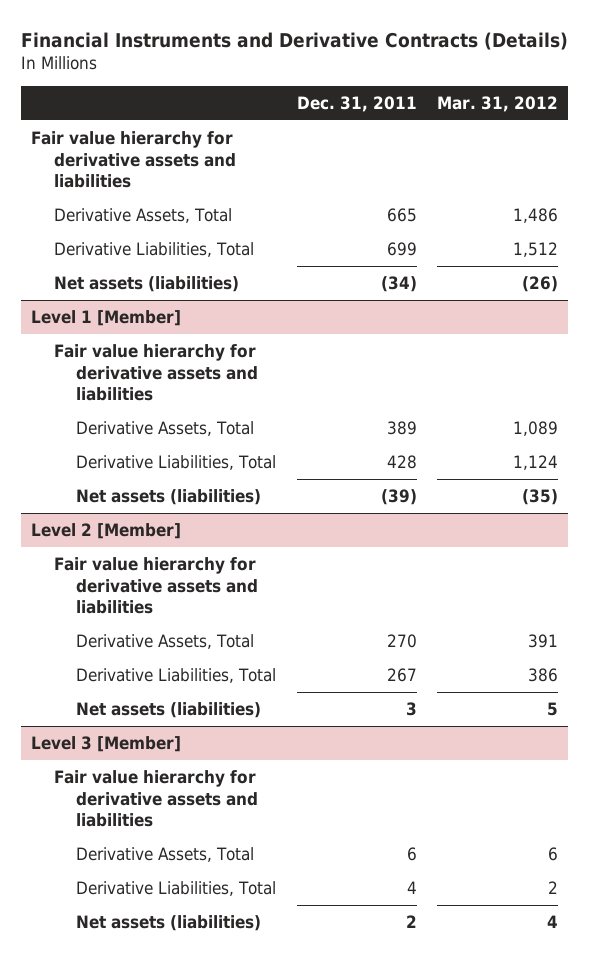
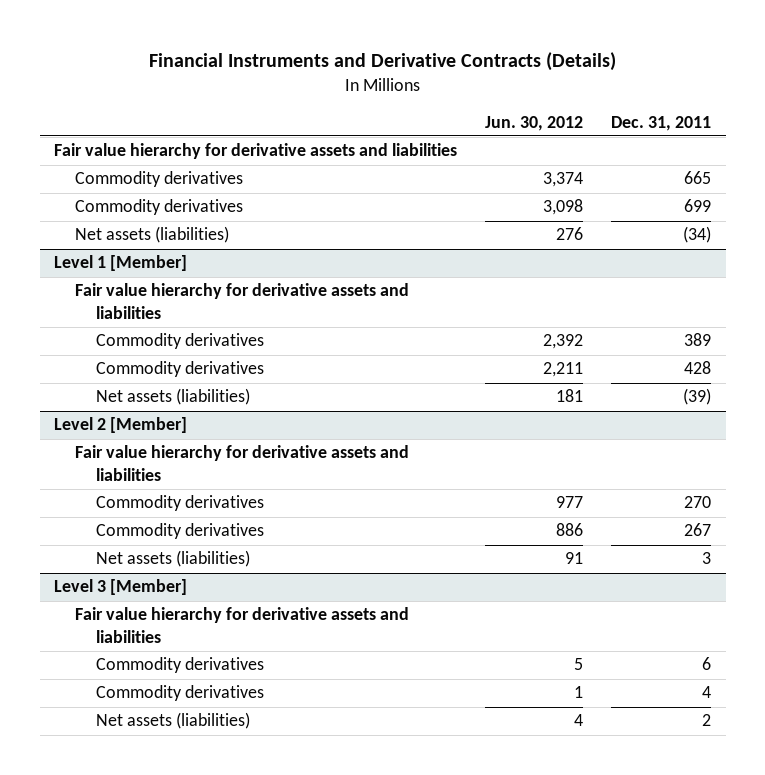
[437,96,559,113] Mar. 31, 2012 -> none
none -> [485,115,584,131] Jun. 30, 2012
[53,207,232,223] Derivative Assets, Total -> [75,171,244,188] Commodity derivatives
[53,241,254,257] Derivative Liabilities, Total -> [75,199,244,216] Commodity derivatives
[76,420,255,436] Derivative Assets, Total -> [96,333,265,350] Commodity derivatives
[76,454,277,470] Derivative Liabilities, Total -> [96,361,265,378] Commodity derivatives
[76,633,255,649] Derivative Assets, Total -> [96,495,265,512] Commodity derivatives
[76,667,277,683] Derivative Liabilities, Total -> [96,523,265,540] Commodity derivatives
[76,846,255,862] Derivative Assets, Total -> [96,657,265,674] Commodity derivatives
[76,880,277,896] Derivative Liabilities, Total -> [96,685,265,702] Commodity derivatives

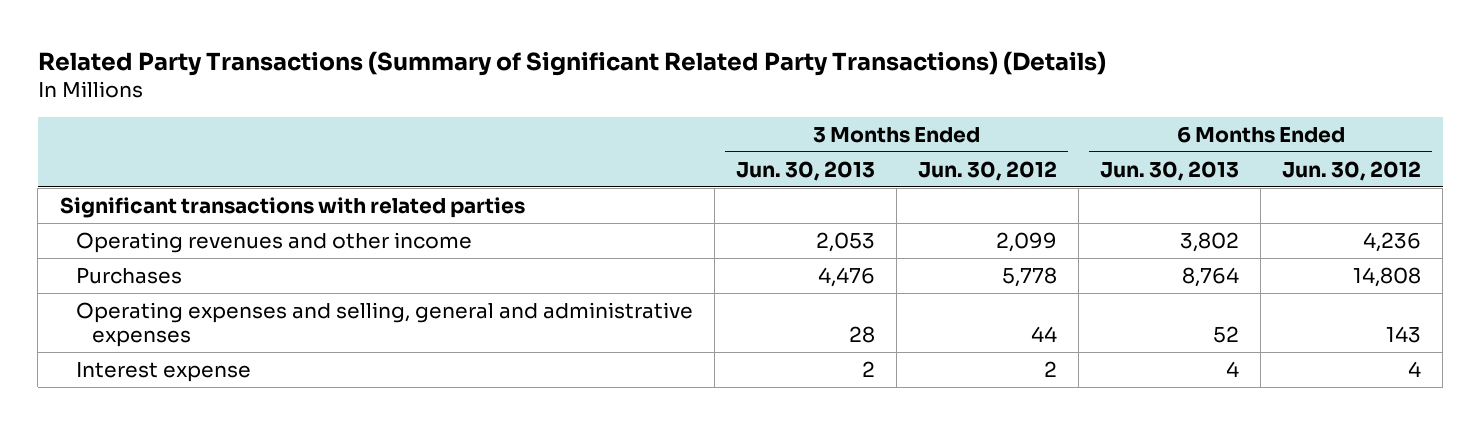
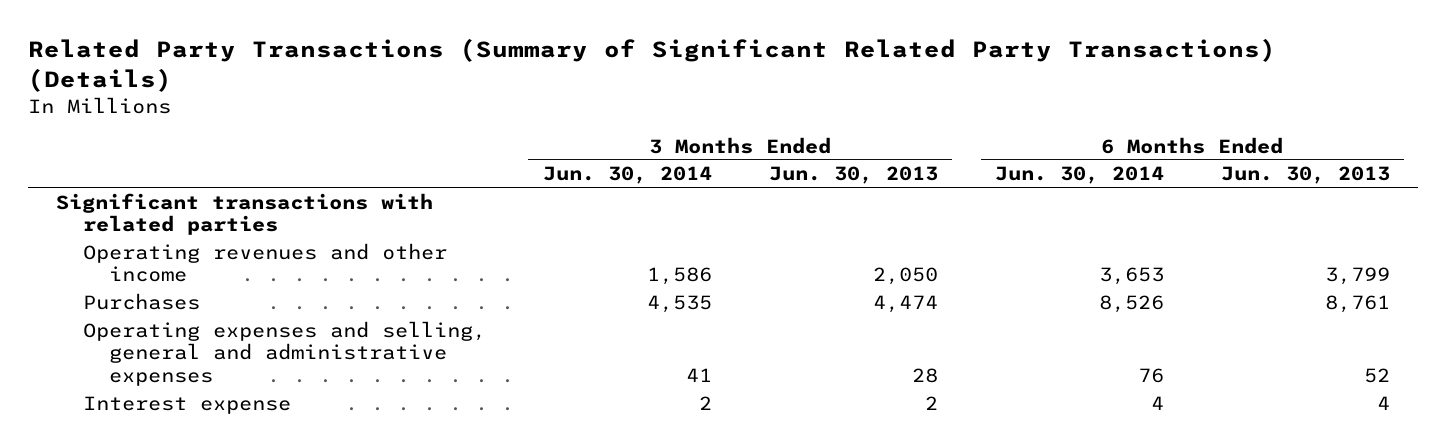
[918,160,1058,181] Jun. 30, 2012 -> none
[1282,160,1422,181] Jun. 30, 2012 -> none
none -> [542,166,712,185] Jun. 30, 2014
none -> [994,166,1164,185] Jun. 30, 2014
[815,231,875,252] 2,053 -> [872,267,938,286] 2,050
[1180,231,1240,252] 3,802 -> [1324,267,1390,286] 3,799
[817,266,875,287] 4,476 -> [872,294,938,313] 4,474
[1182,266,1240,287] 8,764 -> [1324,294,1390,313] 8,761

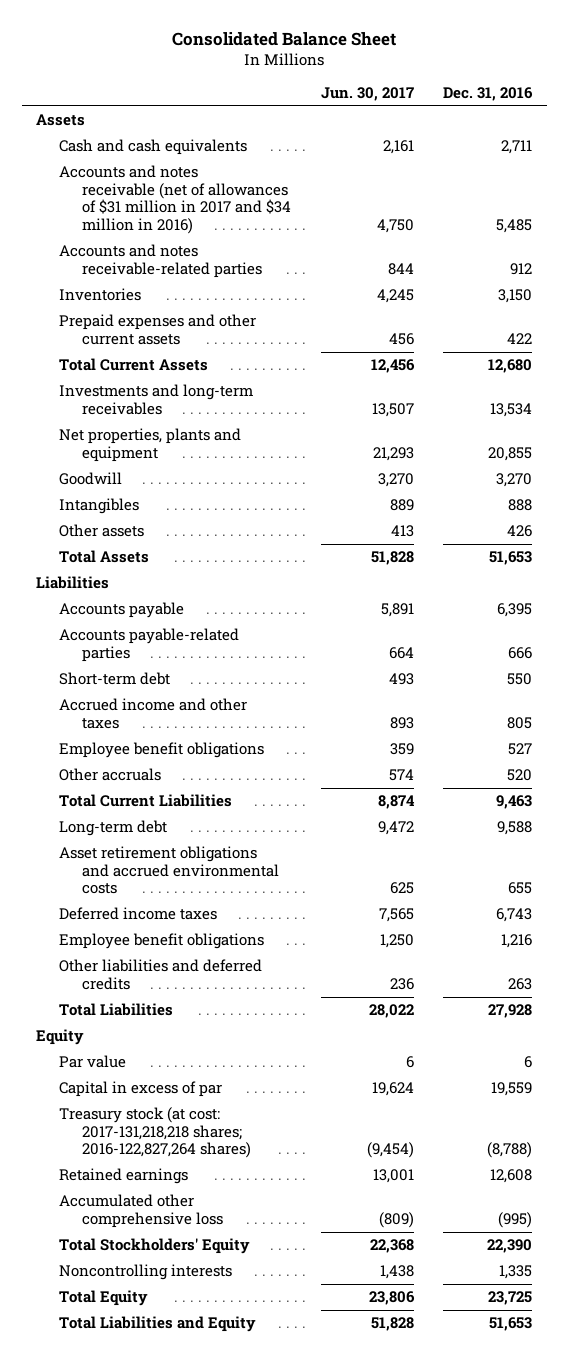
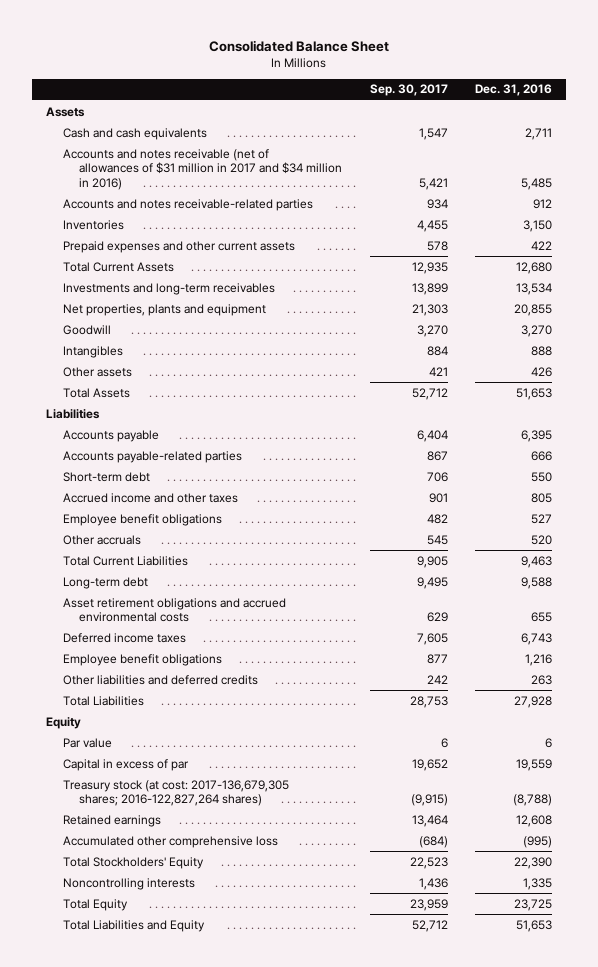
[320,87,414,102] Jun. 30, 2017 -> none
none -> [369,84,448,97] Sep. 30, 2017
[59,1107,251,1159] Treasury stock (at cost: 2017-131,218,218 shares; 2016-122,827,264 shares) -> [62,779,289,807] Treasury stock (at cost: 2017-136,679,305 shares; 2016-122,827,264 shares)

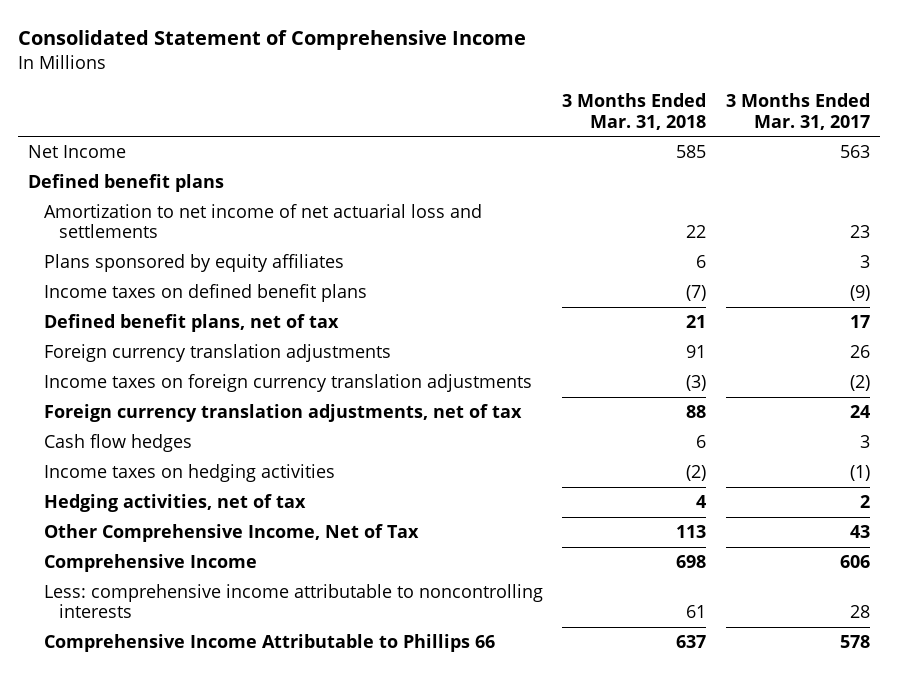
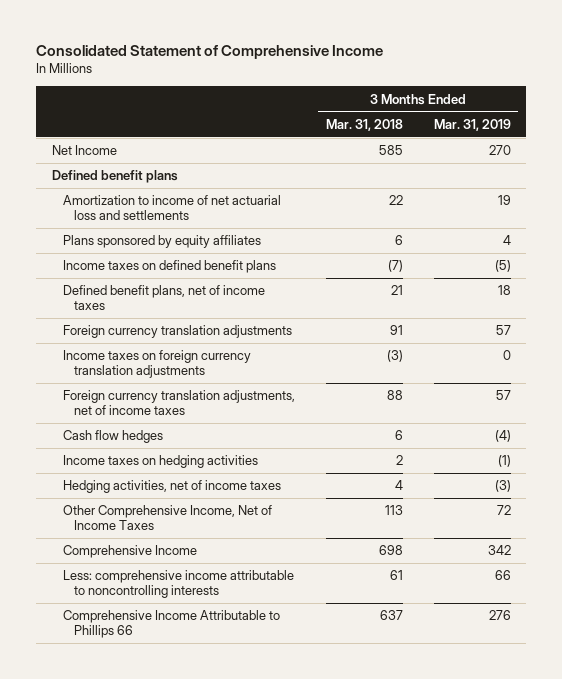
[725,93,870,130] 3 Months Ended Mar. 31, 2017 -> none
none -> [433,118,511,131] Mar. 31, 2019
[43,204,482,239] Amortization to net income of net actuarial loss and settlements -> [62,195,281,221] Amortization to income of net actuarial loss and settlements
[43,314,339,333] Defined benefit plans, net of tax -> [62,285,265,311] Defined benefit plans, net of income taxes
[43,404,522,423] Foreign currency translation adjustments, net of tax -> [62,390,295,416] Foreign currency translation adjustments, net of income taxes
[686,465,707,482] (2) -> [395,455,403,466] 2
[43,494,306,513] Hedging activities, net of tax -> [62,480,281,494] Hedging activities, net of income taxes
[43,524,419,543] Other Comprehensive Income, Net of Tax -> [62,505,272,531] Other Comprehensive Income, Net of Income Taxes

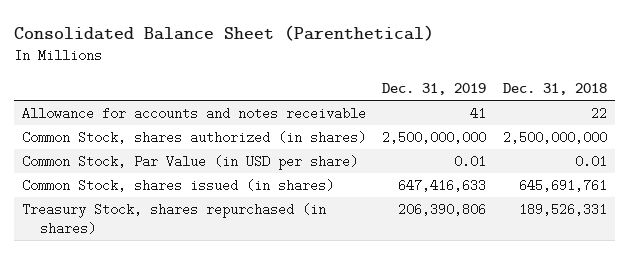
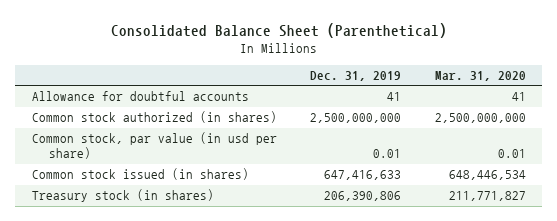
[502,82,607,95] Dec. 31, 2018 -> none
none -> [434,71,526,82] Mar. 31, 2020
[22,106,367,120] Allowance for accounts and notes receivable -> [31,91,249,102] Allowance for doubtful accounts
[22,130,367,144] Common Stock, shares authorized (in shares) -> [31,111,277,124] Common stock authorized (in shares)
[22,154,359,170] Common Stock, Par Value (in USD per share) -> [31,132,277,160] Common stock, par value (in usd per share)
[22,178,335,192] Common Stock, shares issued (in shares) -> [31,168,249,181] Common stock issued (in shares)
[22,202,327,235] Treasury Stock, shares repurchased (in shares) -> [31,189,214,203] Treasury stock (in shares)

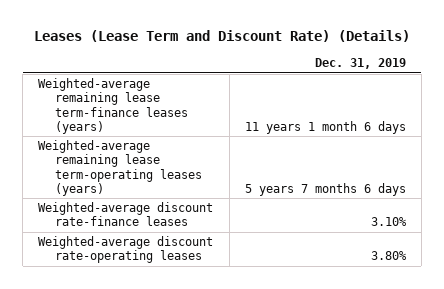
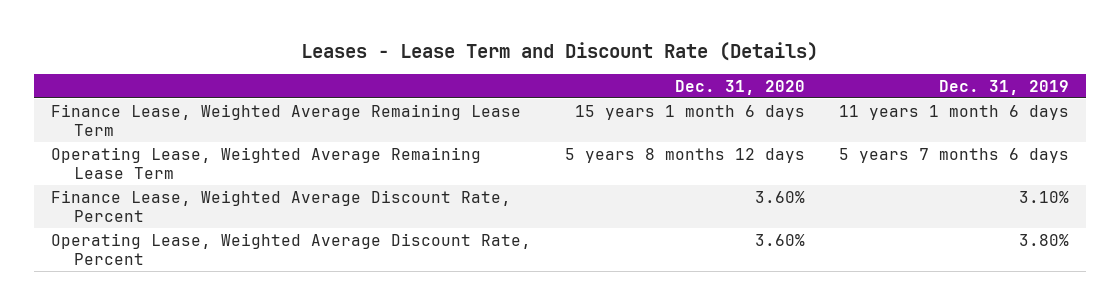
[34,30,411,43] Leases (Lease Term and Discount Rate) (Details) -> [300,42,818,62] Leases - Lease Term and Discount Rate (Details)
none -> [674,79,805,95] Dec. 31, 2020
[38,78,188,134] Weighted-average remaining lease term-finance leases (years) -> [50,103,521,136] Finance Lease, Weighted Average Remaining Lease Term
[38,140,202,196] Weighted-average remaining lease term-operating leases (years) -> [50,146,481,179] Operating Lease, Weighted Average Remaining Lease Term
[38,202,214,227] Weighted-average discount rate-finance leases -> [50,189,511,222] Finance Lease, Weighted Average Discount Rate, Percent
[38,236,214,264] Weighted-average discount rate-operating leases -> [50,232,531,265] Operating Lease, Weighted Average Discount Rate, Percent

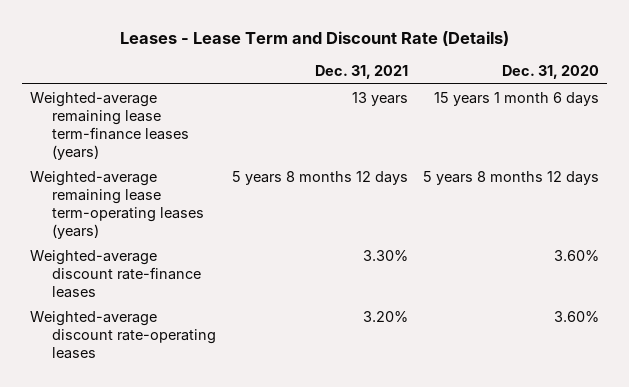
[939,79,1070,95] Dec. 31, 2019 -> none
none -> [314,65,408,80] Dec. 31, 2021
[50,103,521,136] Finance Lease, Weighted Average Remaining Lease Term -> [29,91,189,160] Weighted-average remaining lease term-finance leases (years)
[50,146,481,179] Operating Lease, Weighted Average Remaining Lease Term -> [29,170,204,239] Weighted-average remaining lease term-operating leases (years)
[50,189,511,222] Finance Lease, Weighted Average Discount Rate, Percent -> [29,249,201,298] Weighted-average discount rate-finance leases
[50,232,531,265] Operating Lease, Weighted Average Discount Rate, Percent -> [29,310,216,359] Weighted-average discount rate-operating leases

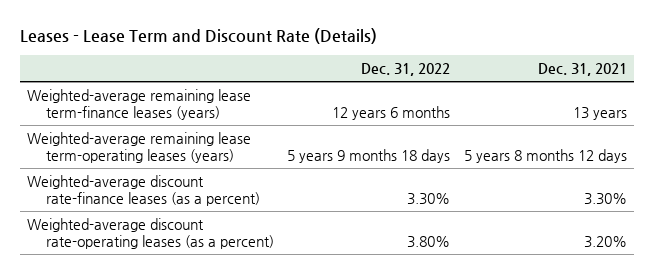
[502,65,600,80] Dec. 31, 2020 -> none
none -> [361,62,451,76] Dec. 31, 2022
[29,249,201,298] Weighted-average discount rate-finance leases -> [26,174,260,207] Weighted-average discount rate-finance leases (as a percent)
[29,310,216,359] Weighted-average discount rate-operating leases -> [26,217,274,250] Weighted-average discount rate-operating leases (as a percent)

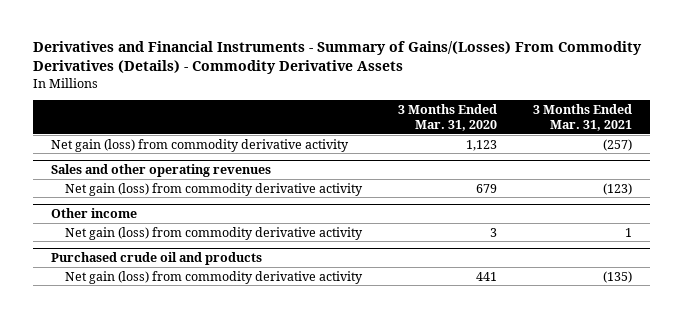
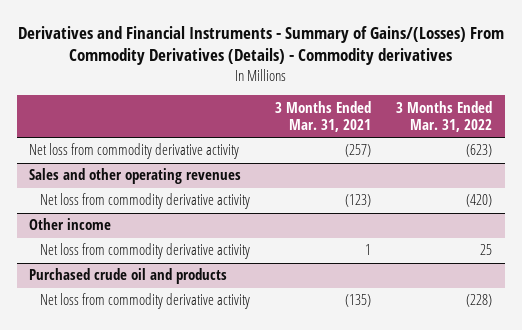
[32,40,642,75] Derivatives and Financial Instruments - Summary of Gains/(Losses) From Commodity Derivatives (Details) - Commodity Derivative Assets -> [17,25,504,66] Derivatives and Financial Instruments - Summary of Gains/(Losses) From Commodity Derivatives (Details) - Commodity derivatives
[398,103,498,132] 3 Months Ended Mar. 31, 2020 -> none
none -> [396,100,493,133] 3 Months Ended Mar. 31, 2022
[50,138,349,152] Net gain (loss) from commodity derivative activity -> [29,143,240,160] Net loss from commodity derivative activity
[65,182,364,196] Net gain (loss) from commodity derivative activity -> [39,193,250,210] Net loss from commodity derivative activity
[65,226,364,240] Net gain (loss) from commodity derivative activity -> [39,243,250,260] Net loss from commodity derivative activity
[65,270,364,284] Net gain (loss) from commodity derivative activity -> [39,293,250,310] Net loss from commodity derivative activity

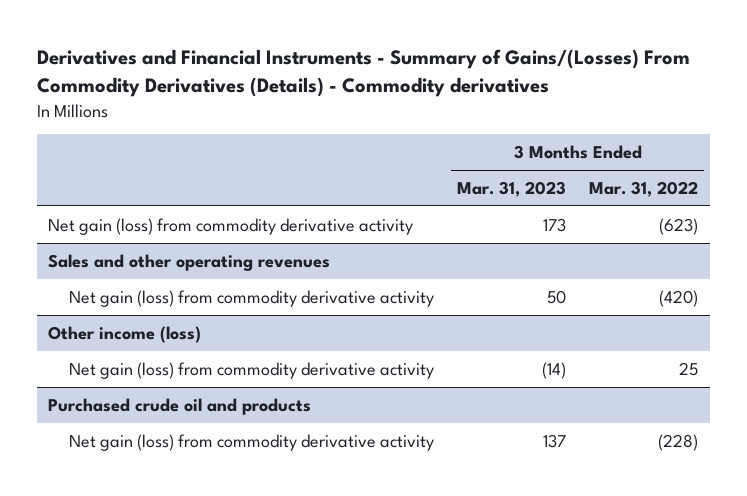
[275,100,372,133] 3 Months Ended Mar. 31, 2021 -> none
none -> [457,180,567,197] Mar. 31, 2023
[29,143,240,160] Net loss from commodity derivative activity -> [48,217,414,235] Net gain (loss) from commodity derivative activity
[39,193,250,210] Net loss from commodity derivative activity -> [69,289,435,307] Net gain (loss) from commodity derivative activity
[29,218,112,231] Other income -> [48,325,202,343] Other income (loss)
[39,243,250,260] Net loss from commodity derivative activity -> [69,361,435,379] Net gain (loss) from commodity derivative activity
[39,293,250,310] Net loss from commodity derivative activity -> [69,433,435,451] Net gain (loss) from commodity derivative activity

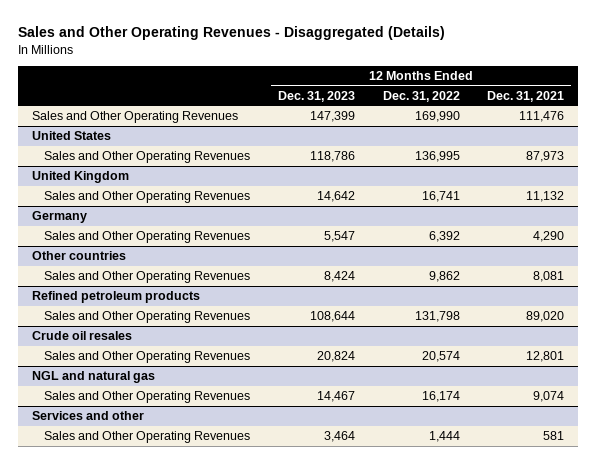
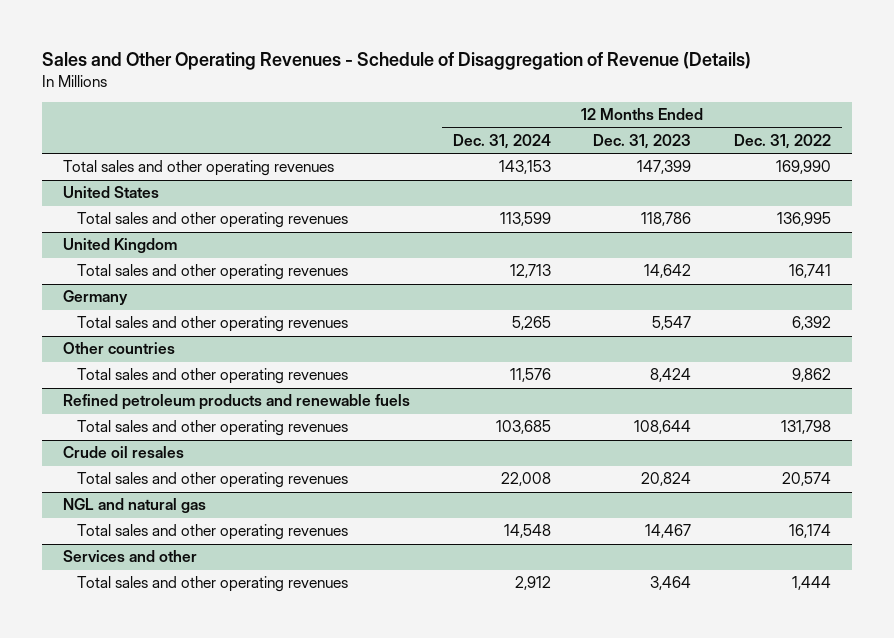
[18,26,446,41] Sales and Other Operating Revenues - Disaggregated (Details) -> [41,51,751,70] Sales and Other Operating Revenues - Schedule of Disaggregation of Revenue (Details)
[487,90,565,102] Dec. 31, 2021 -> none
none -> [452,134,551,150] Dec. 31, 2024
[32,110,239,123] Sales and Other Operating Revenues -> [63,160,335,177] Total sales and other operating revenues
[43,150,250,163] Sales and Other Operating Revenues -> [76,212,348,229] Total sales and other operating revenues
[43,190,250,203] Sales and Other Operating Revenues -> [76,264,348,281] Total sales and other operating revenues
[43,230,250,243] Sales and Other Operating Revenues -> [76,316,348,333] Total sales and other operating revenues
[43,270,250,283] Sales and Other Operating Revenues -> [76,368,348,385] Total sales and other operating revenues
[32,290,201,303] Refined petroleum products -> [63,394,411,411] Refined petroleum products and renewable fuels
[43,310,250,323] Sales and Other Operating Revenues -> [76,420,348,437] Total sales and other operating revenues
[43,350,250,363] Sales and Other Operating Revenues -> [76,472,348,489] Total sales and other operating revenues
[43,390,250,403] Sales and Other Operating Revenues -> [76,524,348,541] Total sales and other operating revenues
[43,430,250,443] Sales and Other Operating Revenues -> [76,576,348,593] Total sales and other operating revenues

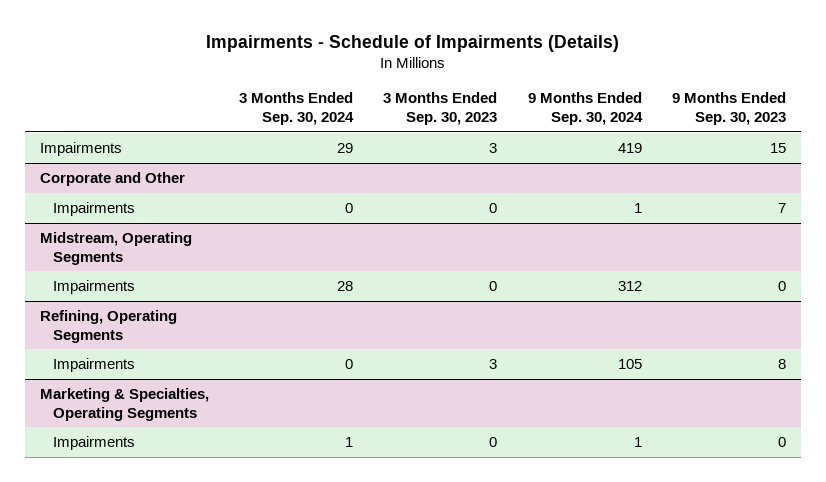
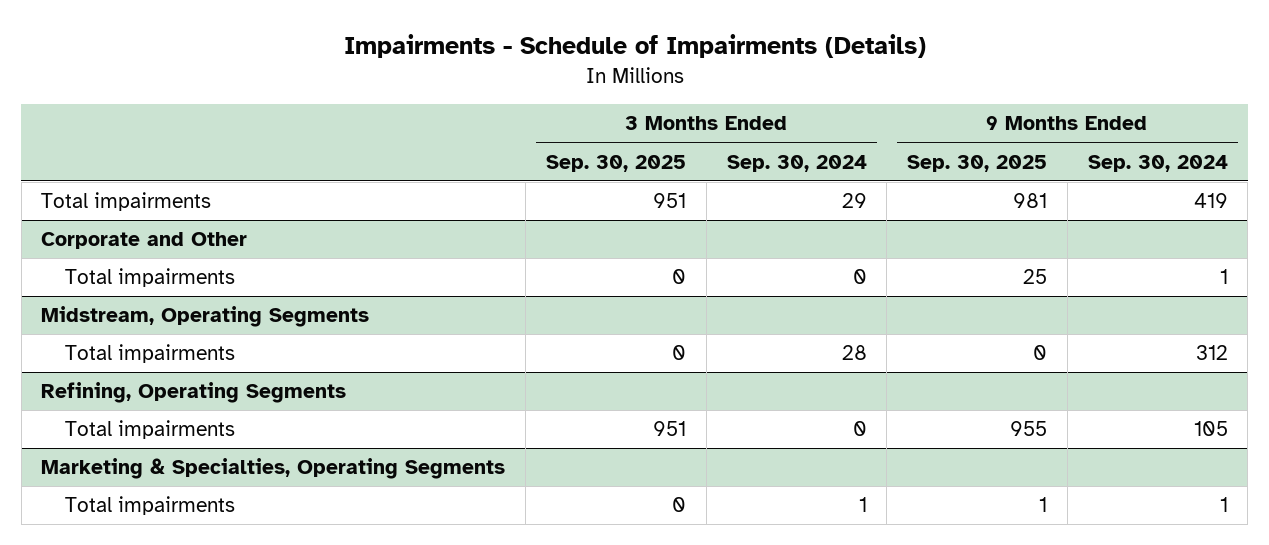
[383,92,498,125] 3 Months Ended Sep. 30, 2023 -> none
[672,92,787,125] 9 Months Ended Sep. 30, 2023 -> none
none -> [545,154,686,172] Sep. 30, 2025
none -> [907,154,1048,172] Sep. 30, 2025
[39,141,122,156] Impairments -> [41,192,212,212] Total impairments
[53,201,136,216] Impairments -> [65,268,236,288] Total impairments
[53,279,136,294] Impairments -> [65,344,236,364] Total impairments
[53,357,136,372] Impairments -> [65,420,236,440] Total impairments
[53,435,136,450] Impairments -> [65,496,236,516] Total impairments

